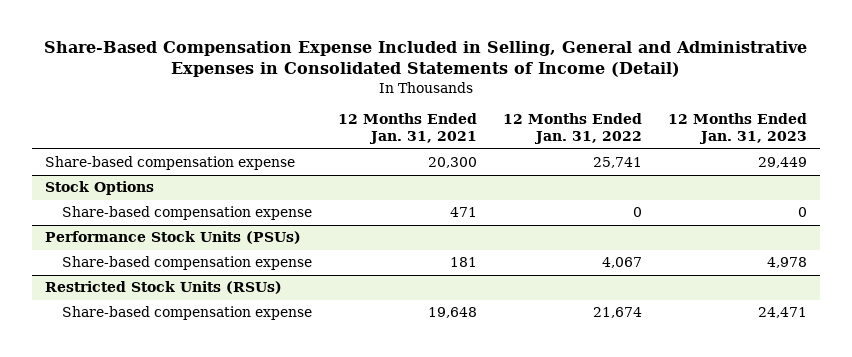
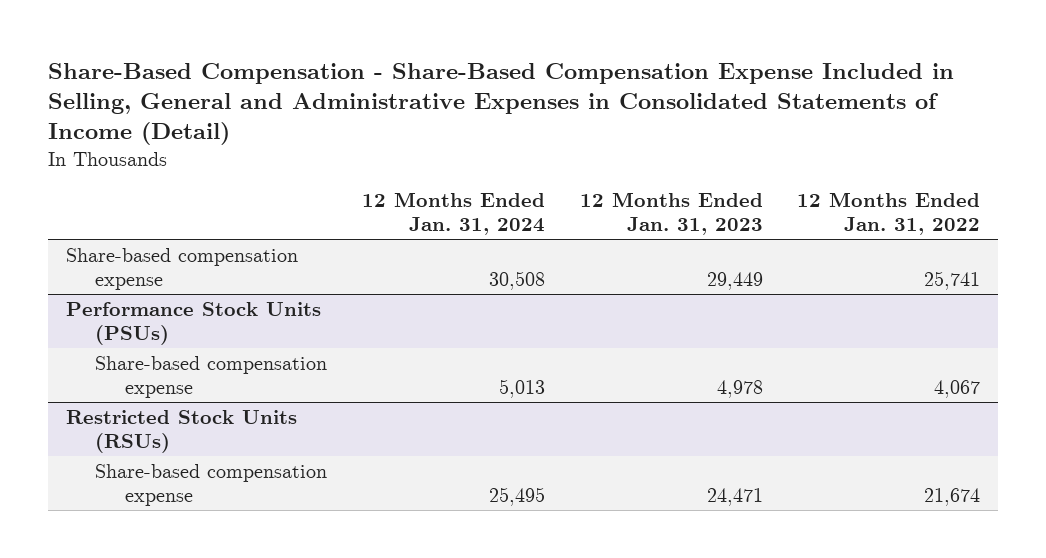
[44,41,808,78] Share-Based Compensation Expense Included in Selling, General and Administrative Expenses in Consolidated Statements of Income (Detail) -> [48,62,955,146] Share-Based Compensation - Share-Based Compensation Expense Included in Selling, General and Administrative Expenses in Consolidated Statements of Income (Detail)
[337,112,477,145] 12 Months Ended Jan. 31, 2021 -> none
none -> [361,192,545,235] 12 Months Ended Jan. 31, 2024
[45,181,155,196] Stock Options -> none
[61,206,312,221] Share-based compensation expense -> none

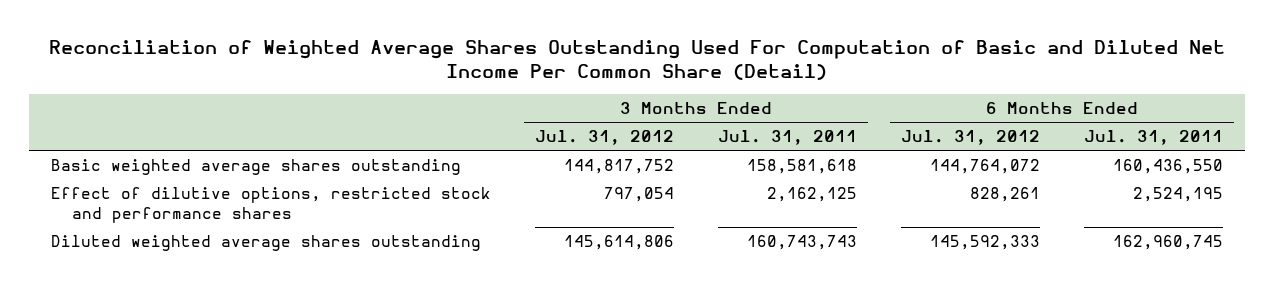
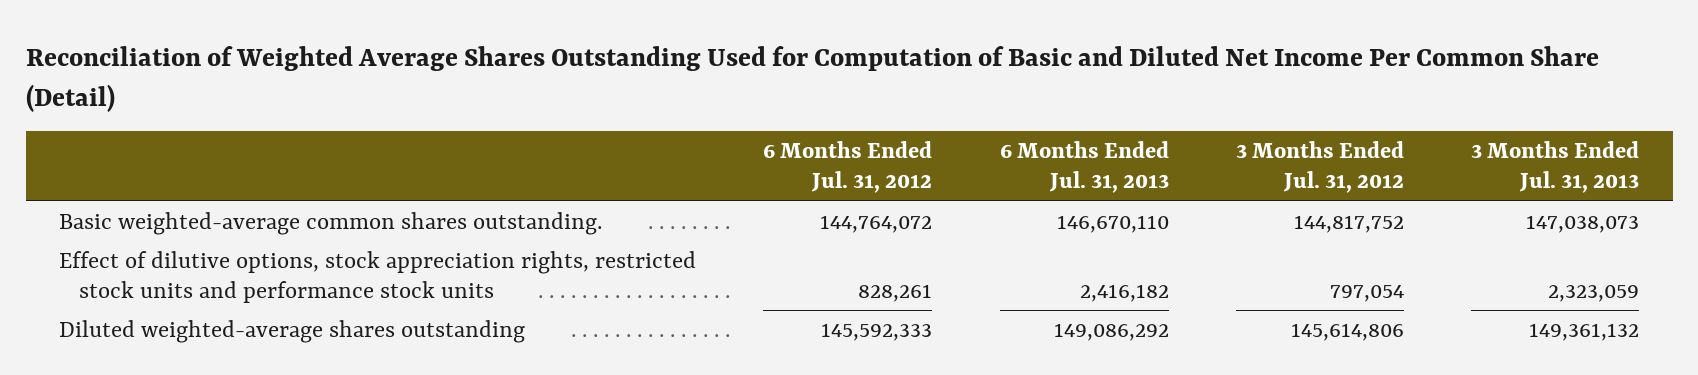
[48,39,1225,81] Reconciliation of Weighted Average Shares Outstanding Used For Computation of Basic and Diluted Net Income Per Common Share (Detail) -> [25,45,1599,112] Reconciliation of Weighted Average Shares Outstanding Used for Computation of Basic and Diluted Net Income Per Common Share (Detail)
[717,130,857,146] Jul. 31, 2011 -> none
[1083,130,1223,146] Jul. 31, 2011 -> none
none -> [999,141,1169,194] 6 Months Ended Jul. 31, 2013
none -> [1471,141,1640,194] 3 Months Ended Jul. 31, 2013
[51,159,462,176] Basic weighted average shares outstanding -> [59,211,603,235] Basic weighted-average common shares outstanding.
[51,187,492,224] Effect of dilutive options, restricted stock and performance shares -> [59,250,697,304] Effect of dilutive options, stock appreciation rights, restricted stock units and performance stock units
[51,235,482,252] Diluted weighted average shares outstanding -> [59,319,526,343] Diluted weighted-average shares outstanding

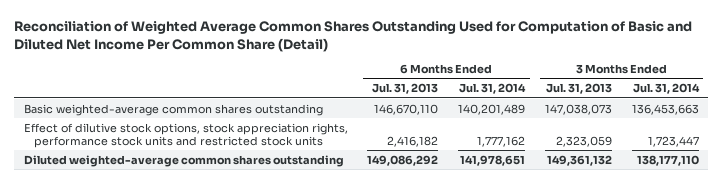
[25,45,1599,112] Reconciliation of Weighted Average Shares Outstanding Used for Computation of Basic and Diluted Net Income Per Common Share (Detail) -> [13,21,692,52] Reconciliation of Weighted Average Common Shares Outstanding Used for Computation of Basic and Diluted Net Income Per Common Share (Detail)
[763,141,933,194] 6 Months Ended Jul. 31, 2012 -> none
[1235,141,1404,194] 3 Months Ended Jul. 31, 2012 -> none
none -> [459,83,527,95] Jul. 31, 2014
none -> [632,83,700,95] Jul. 31, 2014
[59,211,603,235] Basic weighted-average common shares outstanding. -> [23,103,323,116] Basic weighted-average common shares outstanding
[59,250,697,304] Effect of dilutive options, stock appreciation rights, restricted stock units and performance stock units -> [23,122,348,148] Effect of dilutive stock options, stock appreciation rights, performance stock units and restricted stock units
[59,319,526,343] Diluted weighted-average shares outstanding -> [23,154,344,167] Diluted weighted-average common shares outstanding

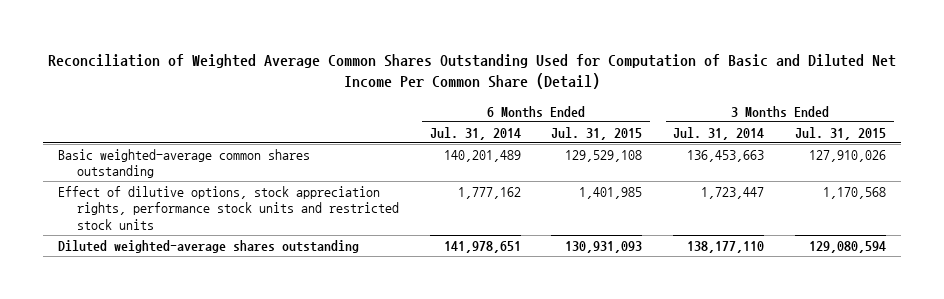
[372,83,439,95] Jul. 31, 2013 -> none
[545,83,612,95] Jul. 31, 2013 -> none
none -> [551,126,643,140] Jul. 31, 2015
none -> [794,126,886,140] Jul. 31, 2015
[23,122,348,148] Effect of dilutive stock options, stock appreciation rights, performance stock units and restricted stock units -> [58,186,399,230] Effect of dilutive options, stock appreciation rights, performance stock units and restricted stock units
[23,154,344,167] Diluted weighted-average common shares outstanding -> [58,240,360,254] Diluted weighted-average shares outstanding

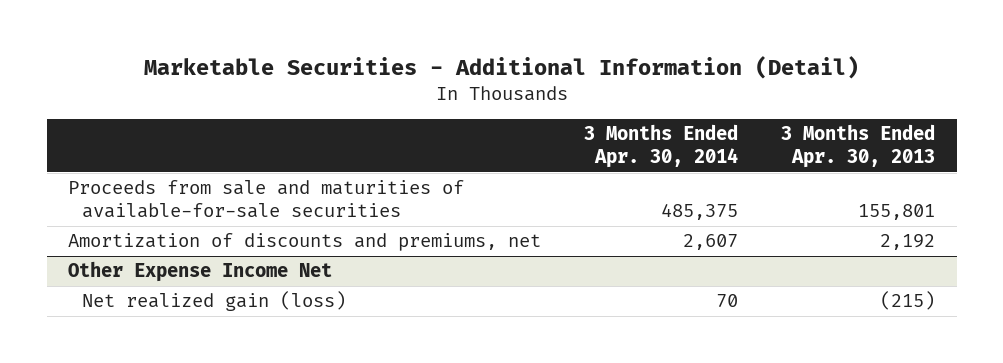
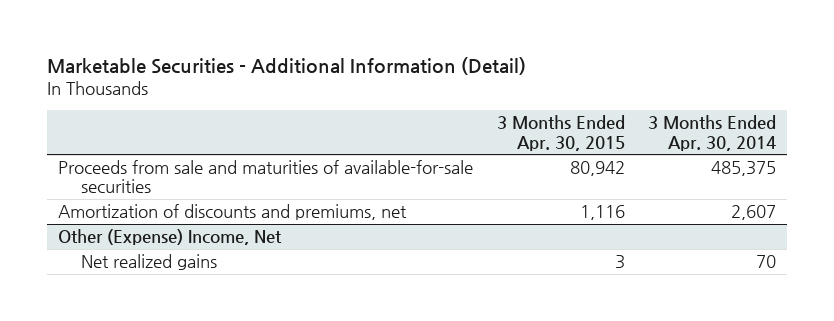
[781,124,936,169] 3 Months Ended Apr. 30, 2013 -> none
none -> [496,115,625,151] 3 Months Ended Apr. 30, 2015
[68,261,333,283] Other Expense Income Net -> [58,228,283,245] Other (Expense) Income, Net
[81,291,346,312] Net realized gain (loss) -> [81,253,218,270] Net realized gains

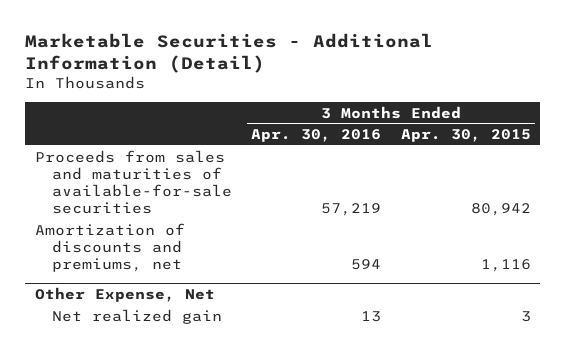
[647,115,776,151] 3 Months Ended Apr. 30, 2014 -> none
none -> [251,128,382,142] Apr. 30, 2016
[58,159,474,194] Proceeds from sale and maturities of available-for-sale securities -> [34,149,233,215] Proceeds from sales and maturities of available-for-sale securities
[58,228,283,245] Other (Expense) Income, Net -> [34,287,215,303] Other Expense, Net
[81,253,218,270] Net realized gains -> [52,308,223,324] Net realized gain

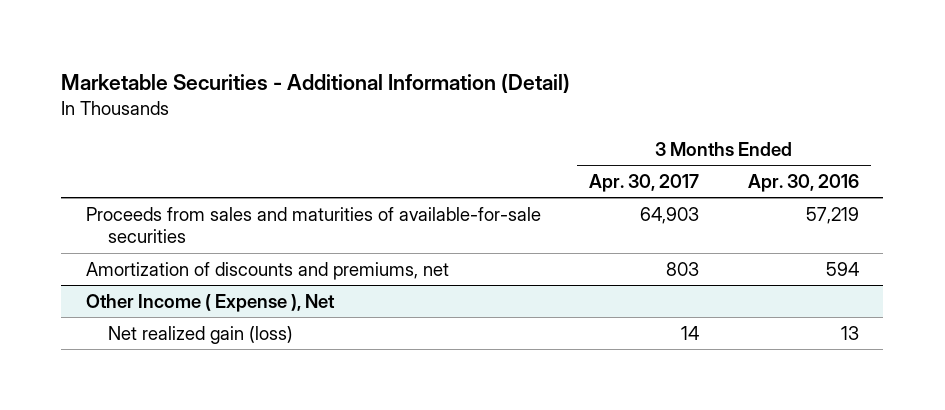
[400,128,531,142] Apr. 30, 2015 -> none
none -> [589,173,700,192] Apr. 30, 2017
[34,287,215,303] Other Expense, Net -> [85,293,335,312] Other Income ( Expense ), Net
[52,308,223,324] Net realized gain -> [108,325,294,344] Net realized gain (loss)

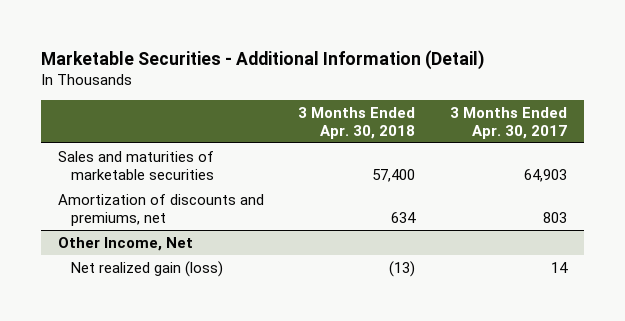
[748,173,860,192] Apr. 30, 2016 -> none
none -> [298,107,416,139] 3 Months Ended Apr. 30, 2018
[85,206,541,244] Proceeds from sales and maturities of available-for-sale securities -> [58,150,215,180] Sales and maturities of marketable securities
[85,293,335,312] Other Income ( Expense ), Net -> [58,236,194,251] Other Income, Net

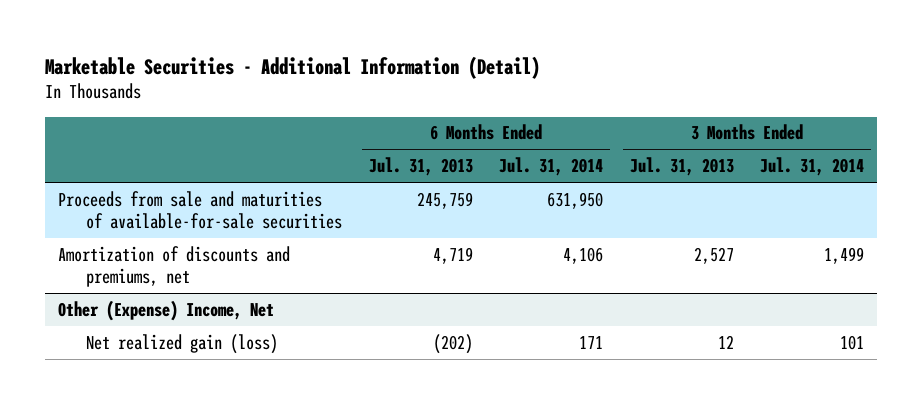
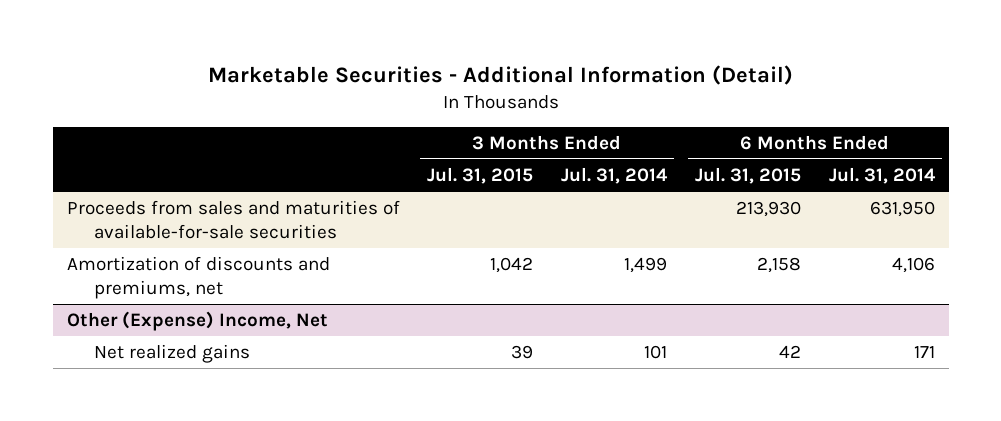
[368,157,473,177] Jul. 31, 2013 -> none
[629,157,734,177] Jul. 31, 2013 -> none
none -> [427,166,534,184] Jul. 31, 2015
none -> [694,166,801,184] Jul. 31, 2015
[58,190,343,229] Proceeds from sale and maturities of available-for-sale securities -> [66,200,400,239] Proceeds from sales and maturities of available-for-sale securities
[86,333,279,354] Net realized gain (loss) -> [93,344,250,364] Net realized gains

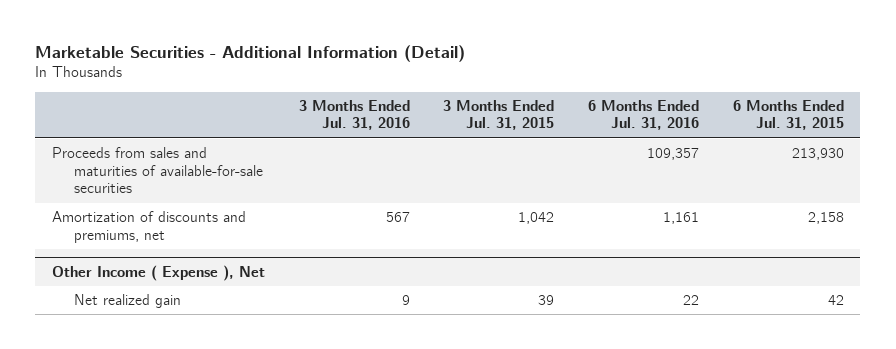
[561,166,669,184] Jul. 31, 2014 -> none
[828,166,936,184] Jul. 31, 2014 -> none
none -> [298,99,410,131] 3 Months Ended Jul. 31, 2016
none -> [587,99,699,131] 6 Months Ended Jul. 31, 2016
[66,311,328,332] Other (Expense) Income, Net -> [52,264,266,281] Other Income ( Expense ), Net
[93,344,250,364] Net realized gains -> [73,294,181,309] Net realized gain

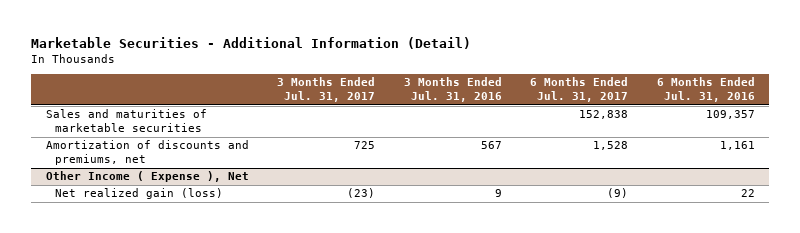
[443,99,555,131] 3 Months Ended Jul. 31, 2015 -> none
[732,99,844,131] 6 Months Ended Jul. 31, 2015 -> none
none -> [277,77,376,103] 3 Months Ended Jul. 31, 2017
none -> [530,77,629,103] 6 Months Ended Jul. 31, 2017
[52,147,263,194] Proceeds from sales and maturities of available-for-sale securities -> [45,109,207,133] Sales and maturities of marketable securities
[73,294,181,309] Net realized gain -> [54,188,223,200] Net realized gain (loss)

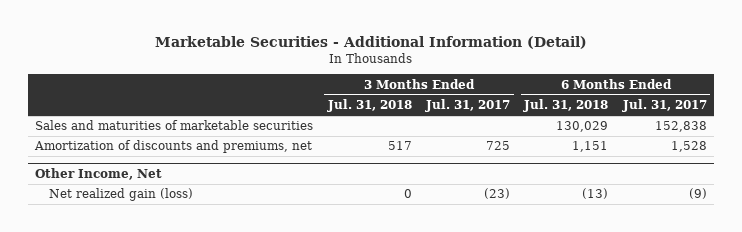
[403,77,502,103] 3 Months Ended Jul. 31, 2016 -> none
[656,77,755,103] 6 Months Ended Jul. 31, 2016 -> none
none -> [326,99,412,113] Jul. 31, 2018
none -> [523,99,609,113] Jul. 31, 2018
[45,171,249,183] Other Income ( Expense ), Net -> [35,167,163,180] Other Income, Net

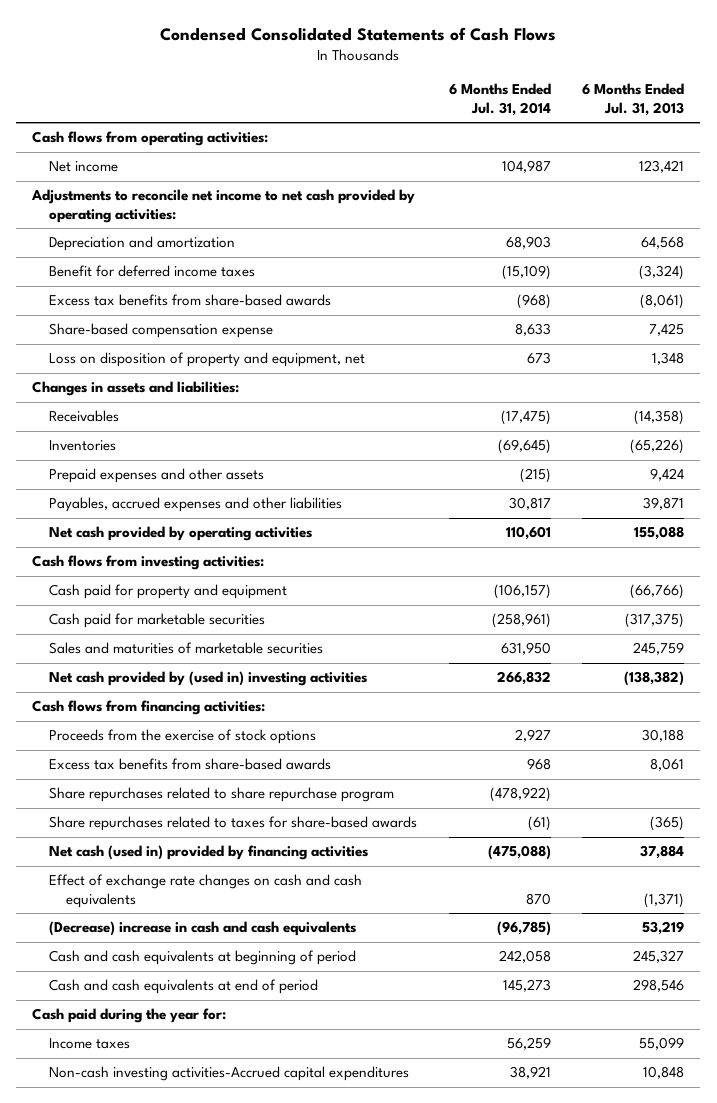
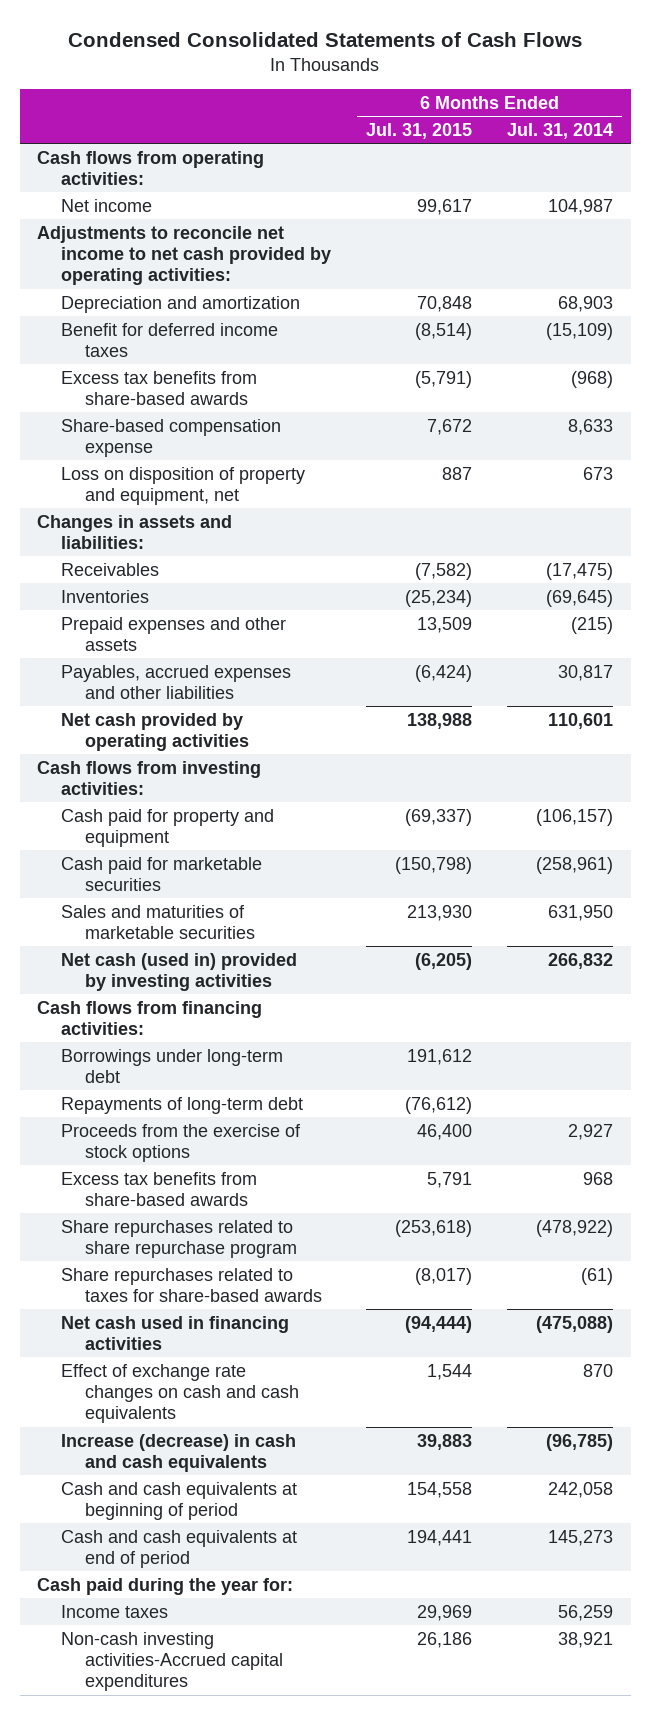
[582,83,685,116] 6 Months Ended Jul. 31, 2013 -> none
none -> [366,122,473,139] Jul. 31, 2015
[49,671,368,687] Net cash provided by (used in) investing activities -> [60,952,297,991] Net cash (used in) provided by investing activities
none -> [60,1048,283,1083] Borrowings under long-term debt
none -> [60,1096,303,1114] Repayments of long-term debt
[49,845,369,861] Net cash (used in) provided by financing activities -> [60,1315,289,1350] Net cash used in financing activities
[49,921,357,937] (Decrease) increase in cash and cash equivalents -> [60,1433,296,1472] Increase (decrease) in cash and cash equivalents

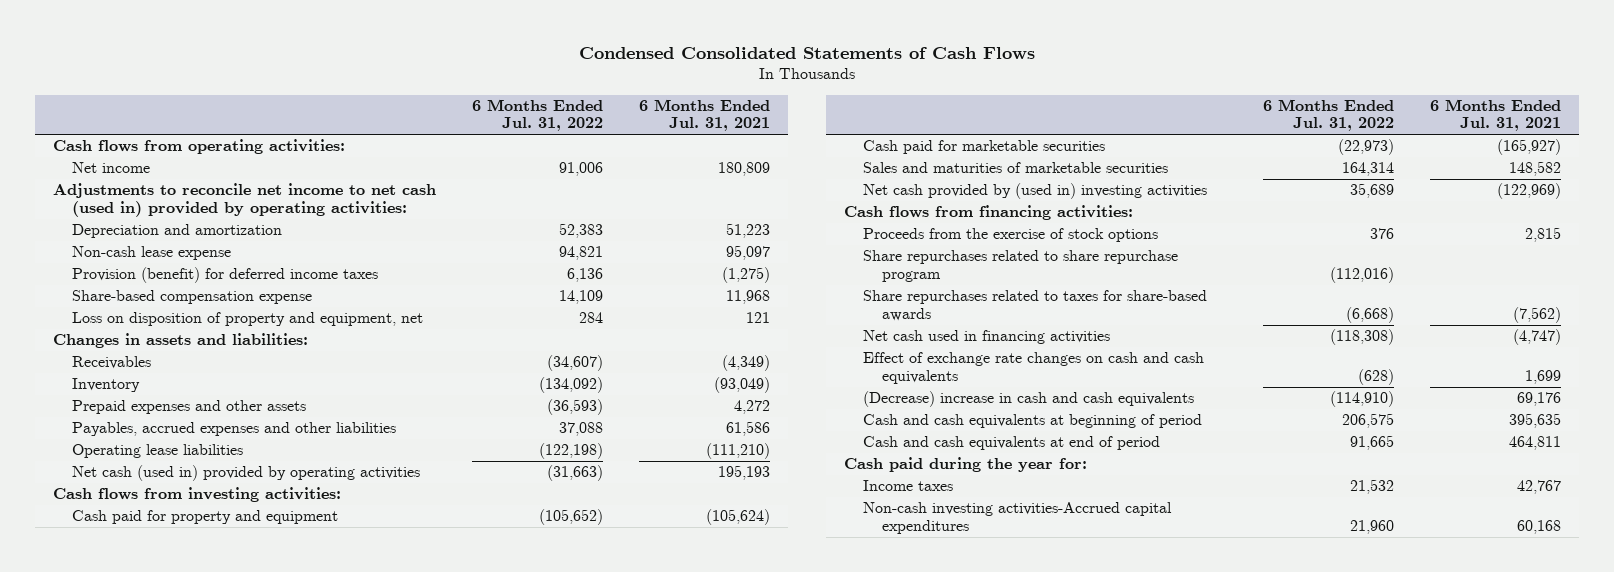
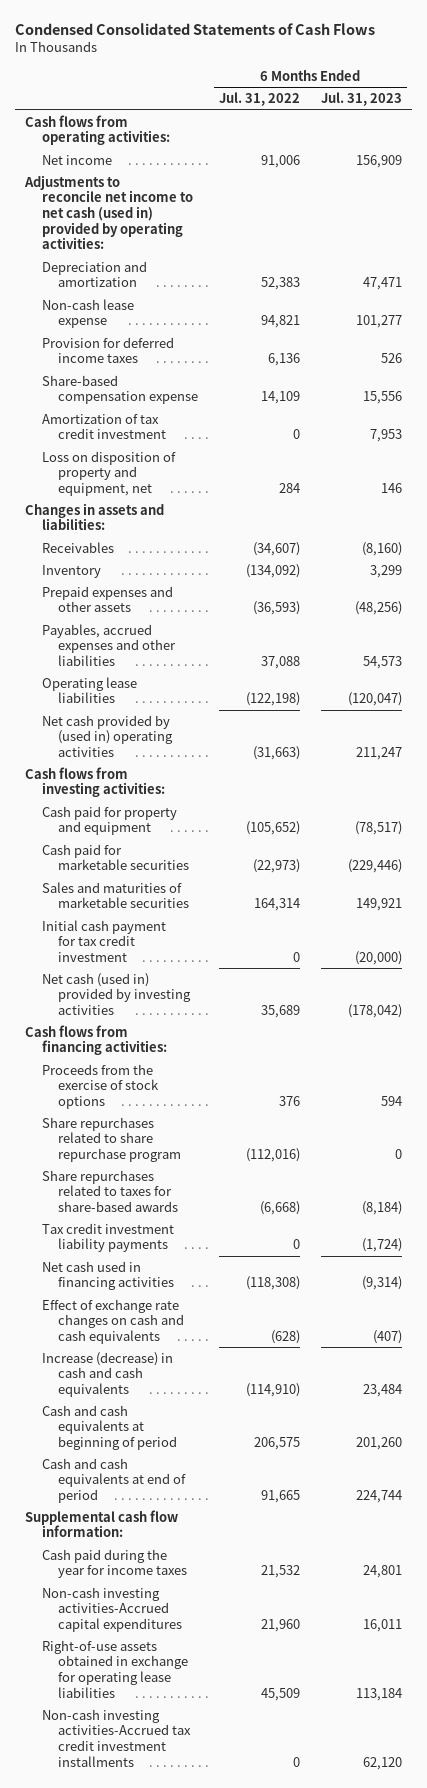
[639,98,771,132] 6 Months Ended Jul. 31, 2021 -> none
none -> [320,92,402,107] Jul. 31, 2023
[71,267,378,284] Provision (benefit) for deferred income taxes -> [41,336,174,364] Provision for deferred income taxes
none -> [41,413,167,440] Amortization of tax credit investment
[71,465,420,482] Net cash (used in) provided by operating activities -> [41,714,174,757] Net cash provided by (used in) operating activities
none -> [41,919,166,962] Initial cash payment for tax credit investment
[863,183,1208,200] Net cash provided by (used in) investing activities -> [41,972,192,1015] Net cash (used in) provided by investing activities
none -> [41,1222,174,1253] Tax credit investment liability payments
[863,391,1195,408] (Decrease) increase in cash and cash equivalents -> [41,1351,173,1397] Increase (decrease) in cash and cash equivalents
[844,457,1088,473] Cash paid during the year for: -> none
none -> [25,1509,179,1538] Supplemental cash flow information:
[863,480,954,492] Income taxes -> [41,1548,188,1579] Cash paid during the year for income taxes
none -> [41,1639,189,1698] Right-of-use assets obtained in exchange for operating lease liabilities
none -> [41,1708,192,1767] Non-cash investing activities-Accrued tax credit investment installments

